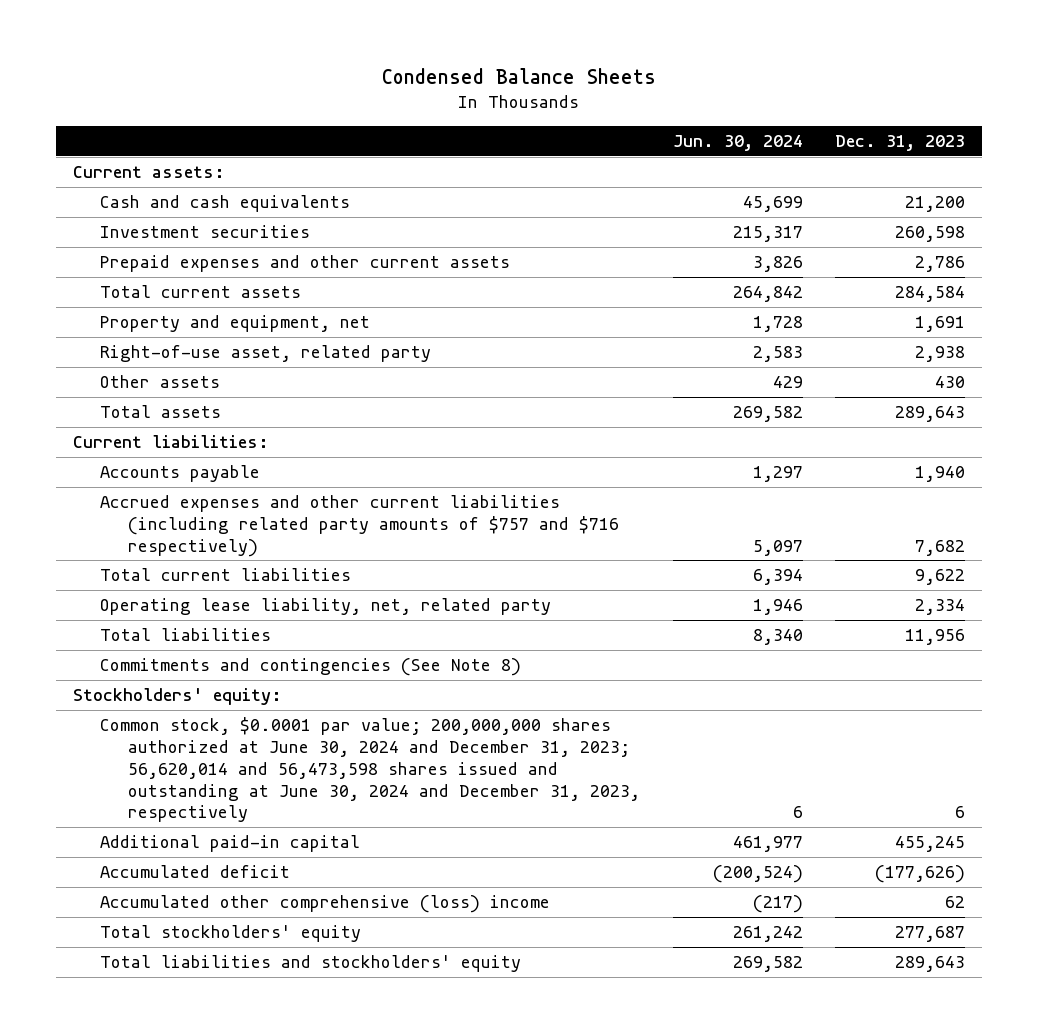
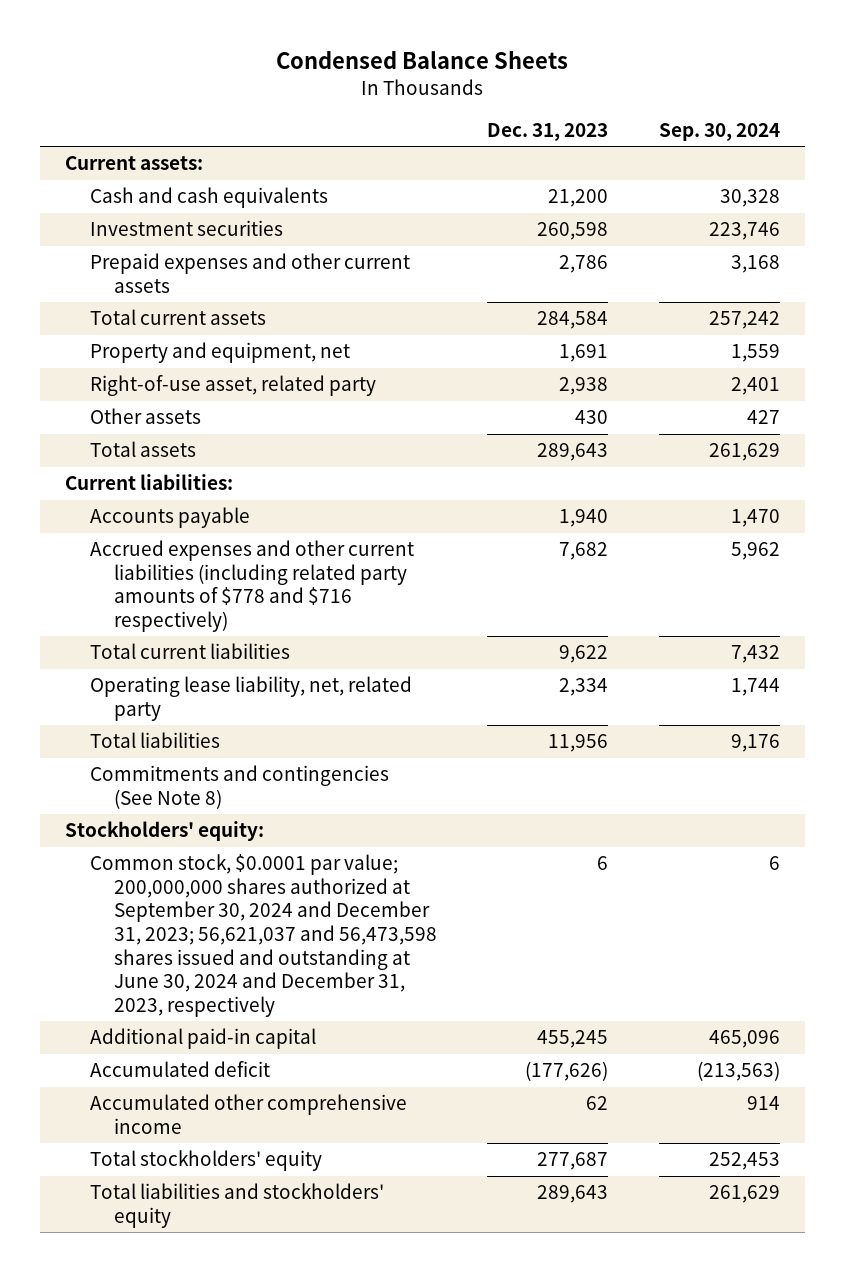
[672,135,803,152] Jun. 30, 2024 -> none
none -> [658,122,780,141] Sep. 30, 2024
[100,494,619,557] Accrued expenses and other current liabilities (including related party amounts of $757 and $716 respectively) -> [89,540,414,633] Accrued expenses and other current liabilities (including related party amounts of $778 and $716 respectively)
[100,716,640,823] Common stock, $0.0001 par value; 200,000,000 shares authorized at June 30, 2024 and December 31, 2023; 56,620,014 and 56,473,598 shares issued and outstanding at June 30, 2024 and December 31, 2023, respectively -> [89,854,438,1017] Common stock, $0.0001 par value; 200,000,000 shares authorized at September 30, 2024 and December 31, 2023; 56,621,037 and 56,473,598 shares issued and outstanding at June 30, 2024 and December 31, 2023, respectively
[100,894,551,913] Accumulated other comprehensive (loss) income -> [89,1094,407,1134] Accumulated other comprehensive income

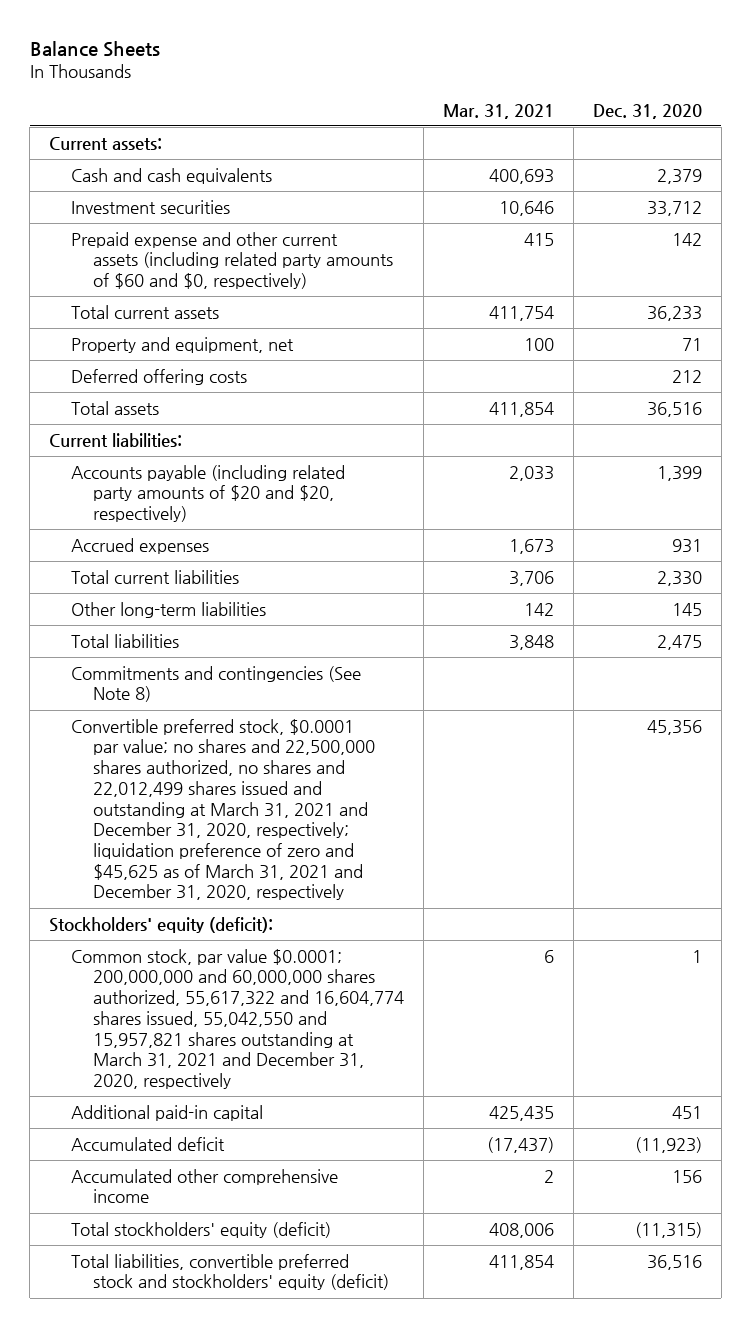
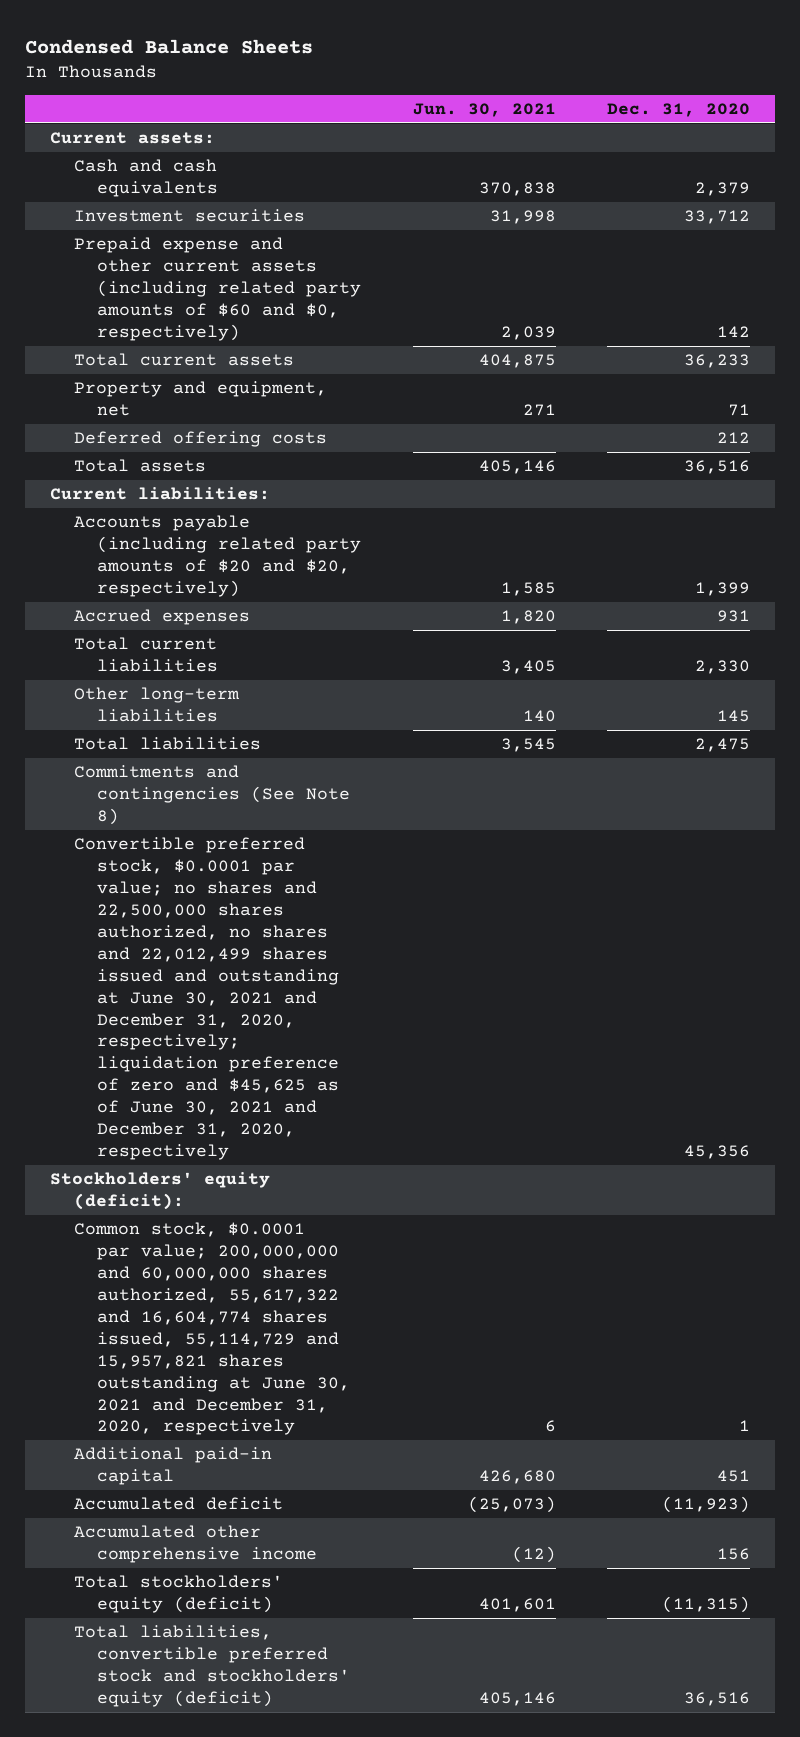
[29,41,160,58] Balance Sheets -> [24,38,313,54] Condensed Balance Sheets
[442,103,554,119] Mar. 31, 2021 -> none
none -> [412,102,556,117] Jun. 30, 2021
[71,718,375,901] Convertible preferred stock, $0.0001 par value; no shares and 22,500,000 shares authorized, no shares and 22,012,499 shares issued and outstanding at March 31, 2021 and December 31, 2020, respectively; liquidation preference of zero and $45,625 as of March 31, 2021 and December 31, 2020, respectively -> [73,837,340,1161] Convertible preferred stock, $0.0001 par value; no shares and 22,500,000 shares authorized, no shares and 22,012,499 shares issued and outstanding at June 30, 2021 and December 31, 2020, respectively; liquidation preference of zero and $45,625 as of June 30, 2021 and December 31, 2020, respectively
[71,948,404,1089] Common stock, par value $0.0001; 200,000,000 and 60,000,000 shares authorized, 55,617,322 and 16,604,774 shares issued, 55,042,550 and 15,957,821 shares outstanding at March 31, 2021 and December 31, 2020, respectively -> [73,1222,351,1436] Common stock, $0.0001 par value; 200,000,000 and 60,000,000 shares authorized, 55,617,322 and 16,604,774 shares issued, 55,114,729 and 15,957,821 shares outstanding at June 30, 2021 and December 31, 2020, respectively

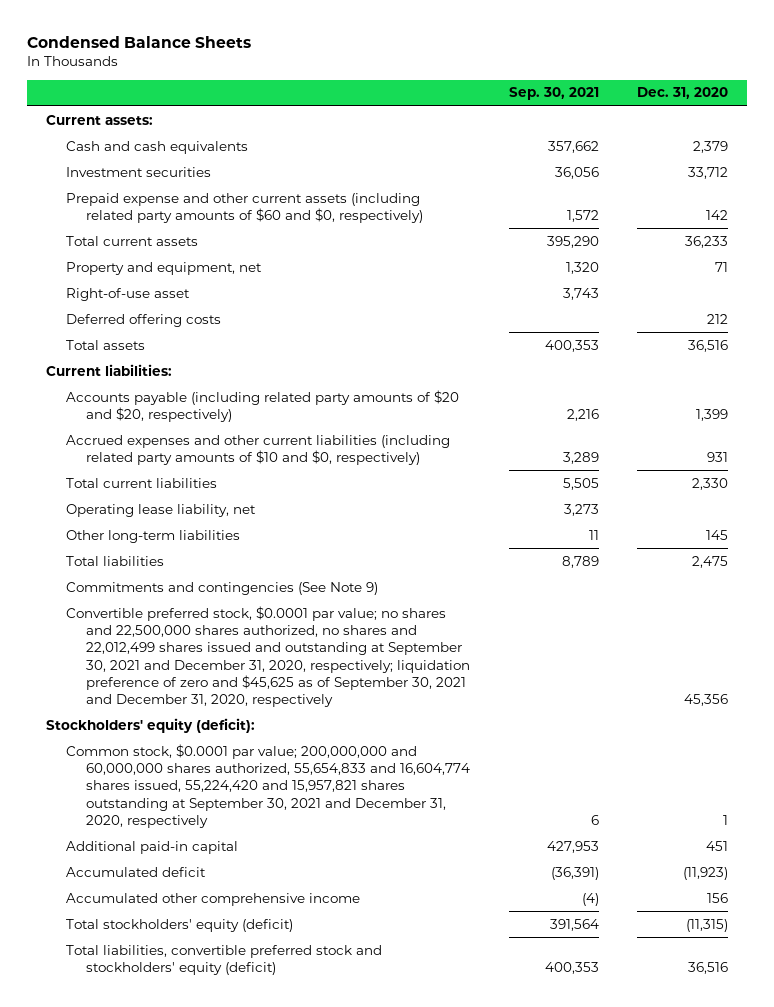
[412,102,556,117] Jun. 30, 2021 -> none
none -> [508,87,599,101] Sep. 30, 2021
none -> [66,287,191,301] Right-of-use asset
[73,609,250,626] Accrued expenses -> [66,434,451,466] Accrued expenses and other current liabilities (including related party amounts of $10 and $0, respectively)
none -> [66,503,257,517] Operating lease liability, net
[73,765,351,826] Commitments and contingencies (See Note 8) -> [66,581,379,595] Commitments and contingencies (See Note 9)
[73,837,340,1161] Convertible preferred stock, $0.0001 par value; no shares and 22,500,000 shares authorized, no shares and 22,012,499 shares issued and outstanding at June 30, 2021 and December 31, 2020, respectively; liquidation preference of zero and $45,625 as of June 30, 2021 and December 31, 2020, respectively -> [66,605,471,708] Convertible preferred stock, $0.0001 par value; no shares and 22,500,000 shares authorized, no shares and 22,012,499 shares issued and outstanding at September 30, 2021 and December 31, 2020, respectively; liquidation preference of zero and $45,625 as of September 30, 2021 and December 31, 2020, respectively
[73,1222,351,1436] Common stock, $0.0001 par value; 200,000,000 and 60,000,000 shares authorized, 55,617,322 and 16,604,774 shares issued, 55,114,729 and 15,957,821 shares outstanding at June 30, 2021 and December 31, 2020, respectively -> [66,743,471,828] Common stock, $0.0001 par value; 200,000,000 and 60,000,000 shares authorized, 55,654,833 and 16,604,774 shares issued, 55,224,420 and 15,957,821 shares outstanding at September 30, 2021 and December 31, 2020, respectively

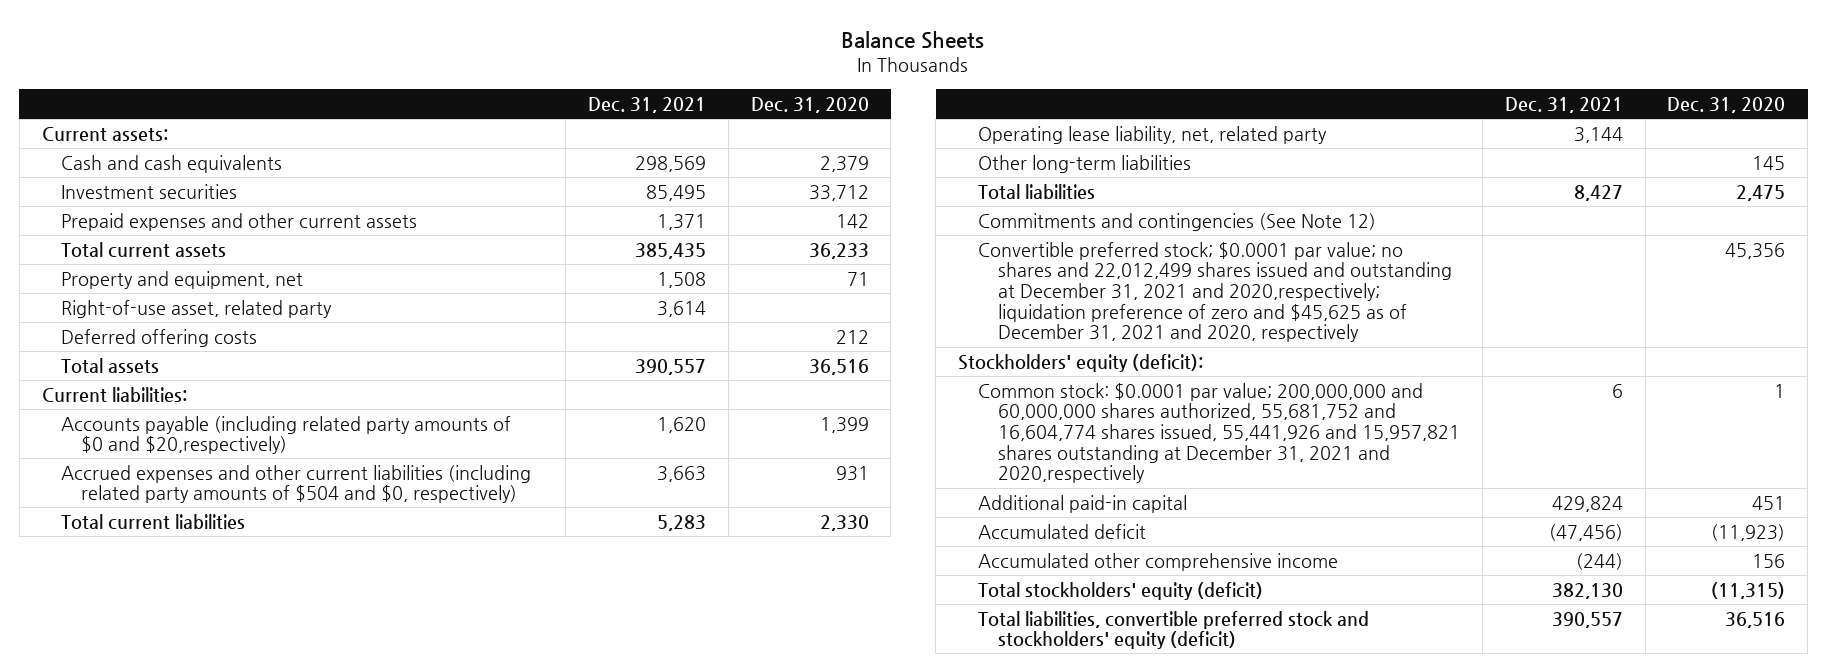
[27,35,252,48] Condensed Balance Sheets -> [841,31,985,50] Balance Sheets
[508,87,599,101] Sep. 30, 2021 -> none
none -> [587,97,706,114] Dec. 31, 2021
[66,192,424,224] Prepaid expense and other current assets (including related party amounts of $60 and $0, respectively) -> [61,212,418,231] Prepaid expenses and other current assets
[66,287,191,301] Right-of-use asset -> [61,299,333,318] Right-of-use asset, related party
[66,389,460,423] Accounts payable (including related party amounts of $20 and $20, respectively) -> [61,415,512,455] Accounts payable (including related party amounts of $0 and $20,respectively)
[66,434,451,466] Accrued expenses and other current liabilities (including related party amounts of $10 and $0, respectively) -> [61,464,532,504] Accrued expenses and other current liabilities (including related party amounts of $504 and $0, respectively)
[66,503,257,517] Operating lease liability, net -> [978,125,1328,144] Operating lease liability, net, related party
[66,581,379,595] Commitments and contingencies (See Note 9) -> [978,212,1377,231] Commitments and contingencies (See Note 12)
[66,605,471,708] Convertible preferred stock, $0.0001 par value; no shares and 22,500,000 shares authorized, no shares and 22,012,499 shares issued and outstanding at September 30, 2021 and December 31, 2020, respectively; liquidation preference of zero and $45,625 as of September 30, 2021 and December 31, 2020, respectively -> [978,241,1452,343] Convertible preferred stock; $0.0001 par value; no shares and 22,012,499 shares issued and outstanding at December 31, 2021 and 2020,respectively; liquidation preference of zero and $45,625 as of December 31, 2021 and 2020, respectively
[66,743,471,828] Common stock, $0.0001 par value; 200,000,000 and 60,000,000 shares authorized, 55,654,833 and 16,604,774 shares issued, 55,224,420 and 15,957,821 shares outstanding at September 30, 2021 and December 31, 2020, respectively -> [978,382,1460,484] Common stock: $0.0001 par value; 200,000,000 and 60,000,000 shares authorized, 55,681,752 and 16,604,774 shares issued, 55,441,926 and 15,957,821 shares outstanding at December 31, 2021 and 2020,respectively

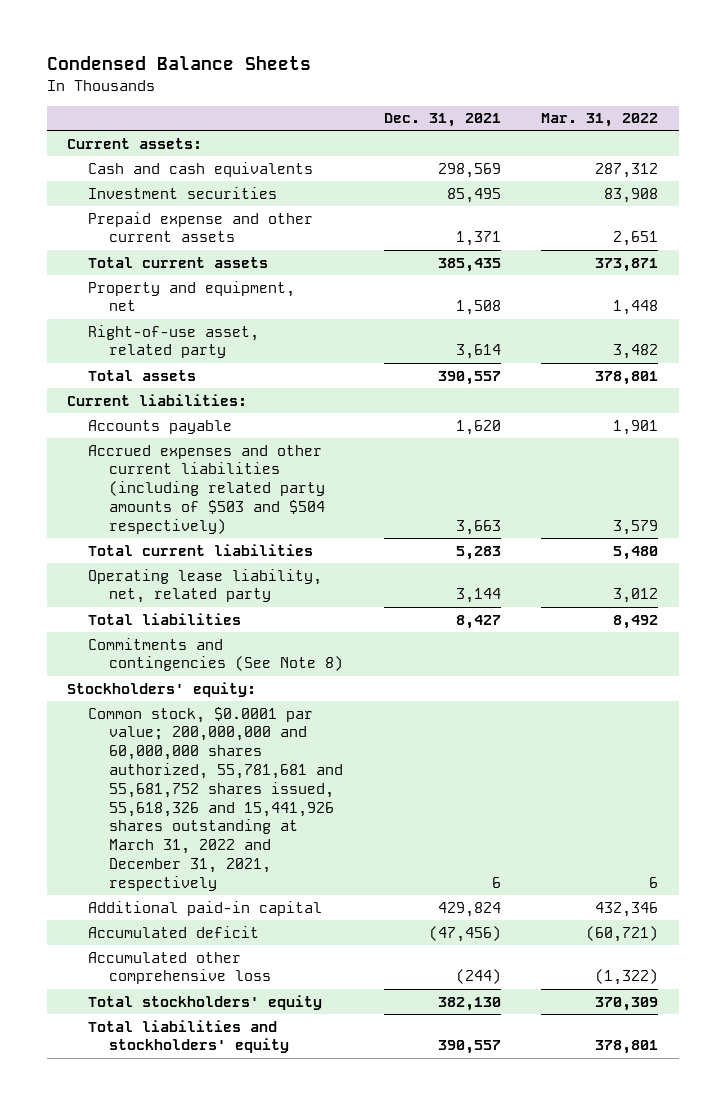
[841,31,985,50] Balance Sheets -> [46,56,311,71] Condensed Balance Sheets
[750,97,869,114] Dec. 31, 2020 -> none
none -> [541,113,659,128] Mar. 31, 2022
[61,212,418,231] Prepaid expenses and other current assets -> [88,211,314,243] Prepaid expense and other current assets
[61,328,258,347] Deferred offering costs -> none
[61,415,512,455] Accounts payable (including related party amounts of $0 and $20,respectively) -> [88,419,233,434] Accounts payable
[61,464,532,504] Accrued expenses and other current liabilities (including related party amounts of $504 and $0, respectively) -> [88,444,325,534] Accrued expenses and other current liabilities (including related party amounts of $503 and $504 respectively)
[978,154,1192,173] Other long-term liabilities -> none
[978,241,1452,343] Convertible preferred stock; $0.0001 par value; no shares and 22,012,499 shares issued and outstanding at December 31, 2021 and 2020,respectively; liquidation preference of zero and $45,625 as of December 31, 2021 and 2020, respectively -> none
[978,212,1377,231] Commitments and contingencies (See Note 12) -> [88,637,343,672] Commitments and contingencies (See Note 8)
[958,353,1204,372] Stockholders' equity (deficit): -> [67,681,257,697] Stockholders' equity:
[978,382,1460,484] Common stock: $0.0001 par value; 200,000,000 and 60,000,000 shares authorized, 55,681,752 and 16,604,774 shares issued, 55,441,926 and 15,957,821 shares outstanding at December 31, 2021 and 2020,respectively -> [88,706,343,891] Common stock, $0.0001 par value; 200,000,000 and 60,000,000 shares authorized, 55,781,681 and 55,681,752 shares issued, 55,618,326 and 15,441,926 shares outstanding at March 31, 2022 and December 31, 2021, respectively
[978,552,1339,571] Accumulated other comprehensive income -> [88,951,271,985] Accumulated other comprehensive loss
[978,581,1264,600] Total stockholders' equity (deficit) -> [88,994,323,1010] Total stockholders' equity
[978,610,1370,650] Total liabilities, convertible preferred stock and stockholders' equity (deficit) -> [88,1019,289,1054] Total liabilities and stockholders' equity

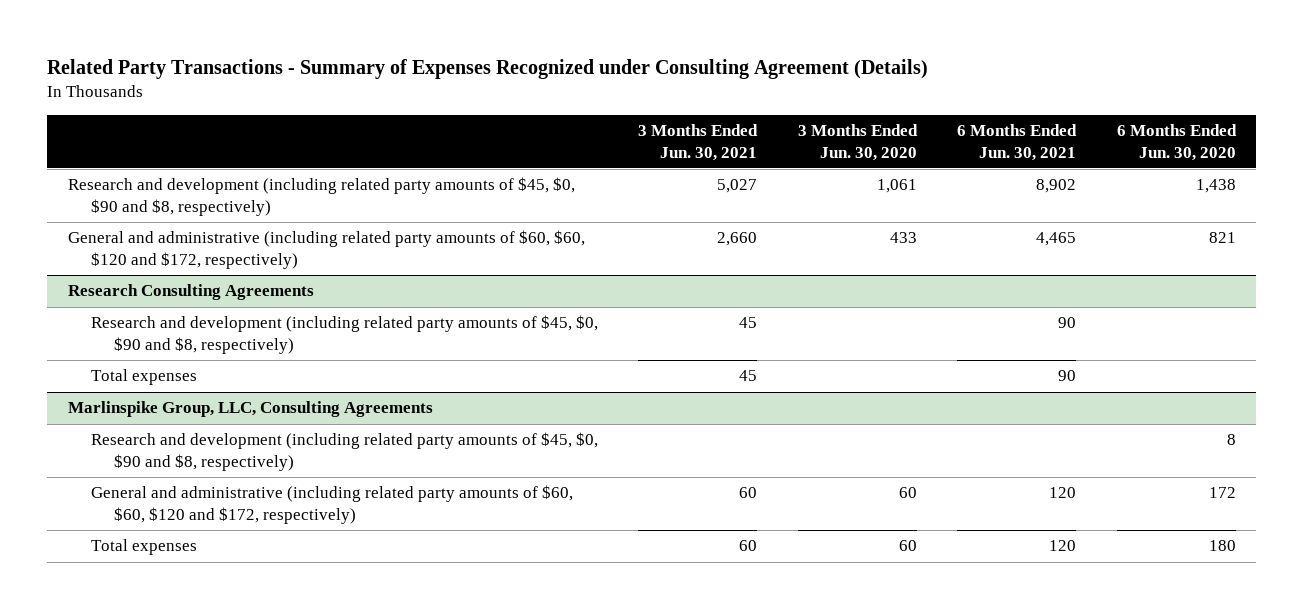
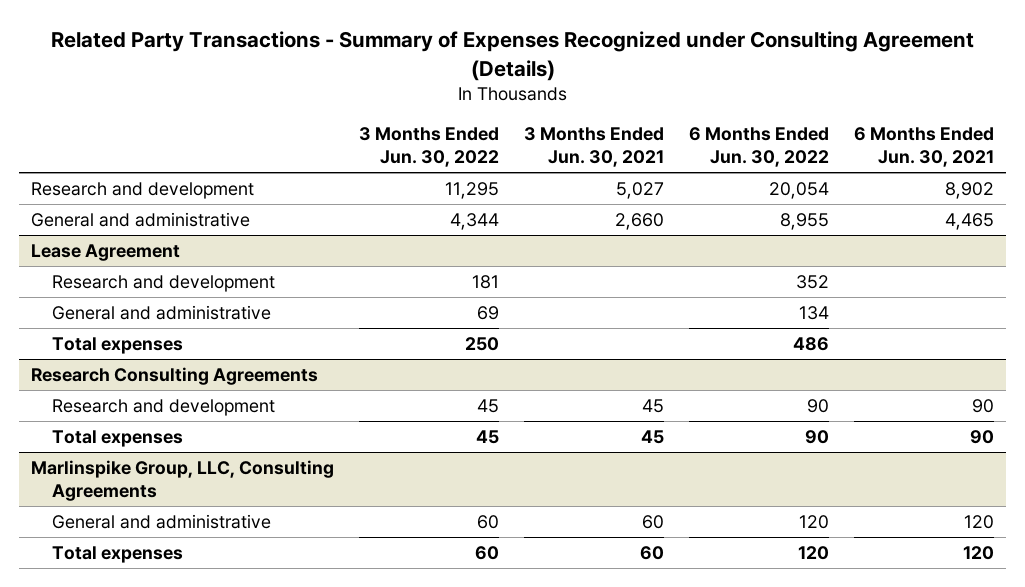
[797,124,918,161] 3 Months Ended Jun. 30, 2020 -> none
[1117,124,1238,161] 6 Months Ended Jun. 30, 2020 -> none
none -> [359,127,500,167] 3 Months Ended Jun. 30, 2022
none -> [688,127,829,167] 6 Months Ended Jun. 30, 2022
[67,177,575,216] Research and development (including related party amounts of $45, $0, $90 and $8, respectively) -> [31,182,255,200] Research and development
[67,230,585,269] General and administrative (including related party amounts of $60, $60, $120 and $172, respectively) -> [31,212,251,228] General and administrative
none -> [31,244,181,262] Lease Agreement
none -> [51,275,275,293] Research and development
none -> [51,305,271,321] General and administrative
none -> [51,337,183,355] Total expenses
[90,315,598,354] Research and development (including related party amounts of $45, $0, $90 and $8, respectively) -> [51,399,275,417] Research and development
[90,432,598,471] Research and development (including related party amounts of $45, $0, $90 and $8, respectively) -> none
[90,485,573,524] General and administrative (including related party amounts of $60, $60, $120 and $172, respectively) -> [51,514,271,530] General and administrative

